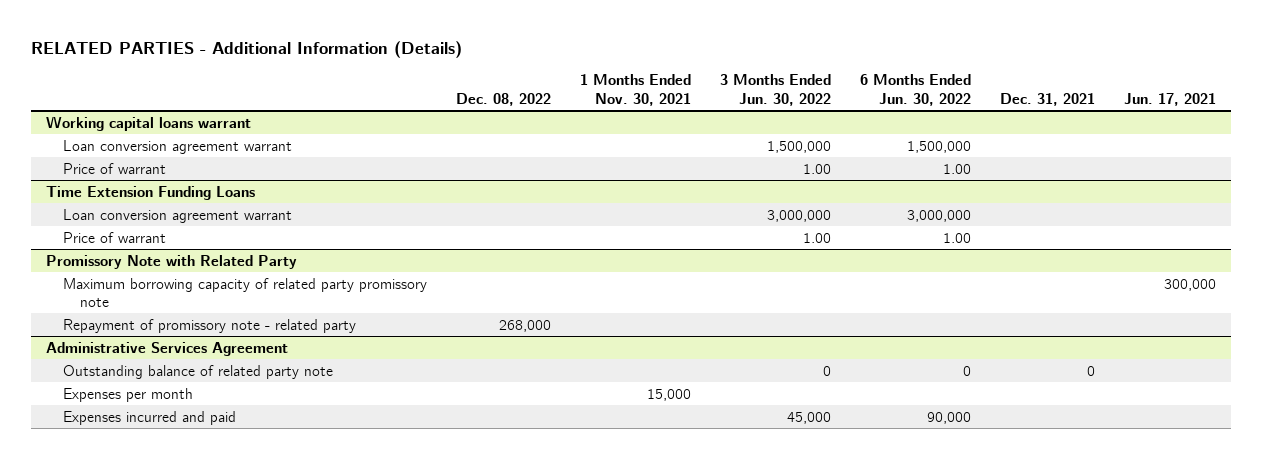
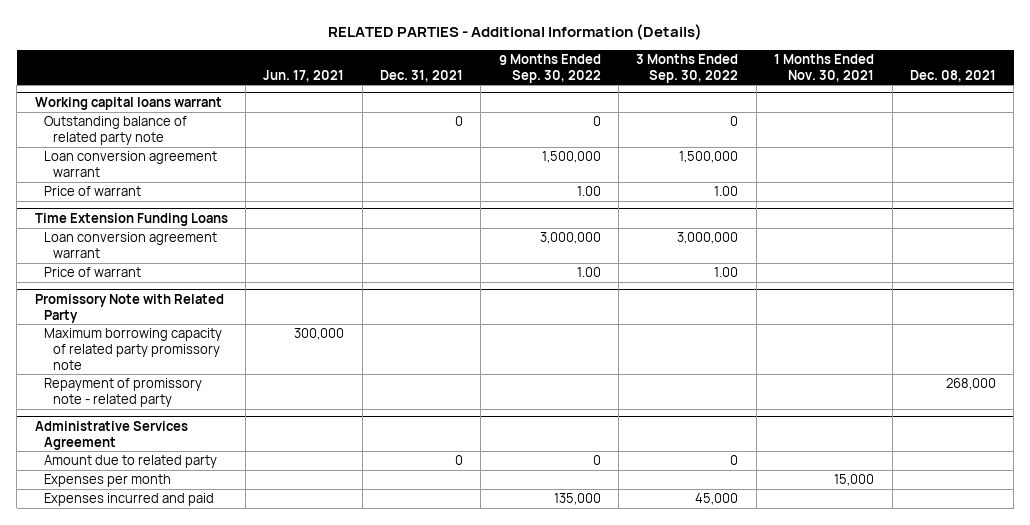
[455,92,551,106] Dec. 08, 2022 -> none
[720,74,832,106] 3 Months Ended Jun. 30, 2022 -> none
[860,74,972,106] 6 Months Ended Jun. 30, 2022 -> none
none -> [498,54,601,83] 9 Months Ended Sep. 30, 2022
none -> [636,54,739,83] 3 Months Ended Sep. 30, 2022
none -> [909,69,996,82] Dec. 08, 2021
none -> [43,116,187,145] Outstanding balance of related party note
[62,364,333,379] Outstanding balance of related party note -> none
none -> [43,455,217,469] Amount due to related party

